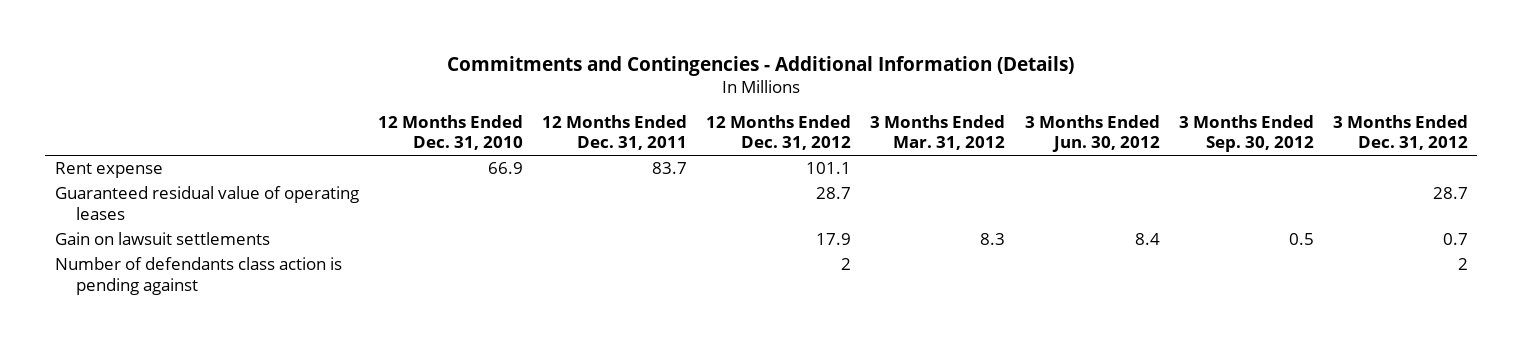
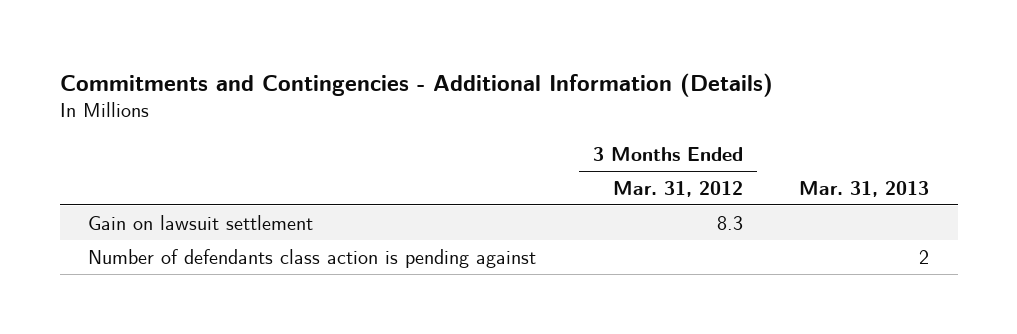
[378,115,524,151] 12 Months Ended Dec. 31, 2010 -> none
[542,115,688,151] 12 Months Ended Dec. 31, 2011 -> none
[706,115,852,151] 12 Months Ended Dec. 31, 2012 -> none
[1024,115,1160,153] 3 Months Ended Jun. 30, 2012 -> none
[1178,115,1314,153] 3 Months Ended Sep. 30, 2012 -> none
[1332,115,1468,151] 3 Months Ended Dec. 31, 2012 -> none
none -> [799,181,930,198] Mar. 31, 2013
[54,162,163,179] Rent expense -> none
[54,186,359,220] Guaranteed residual value of operating leases -> none
[54,232,270,246] Gain on lawsuit settlements -> [87,214,313,230] Gain on lawsuit settlement

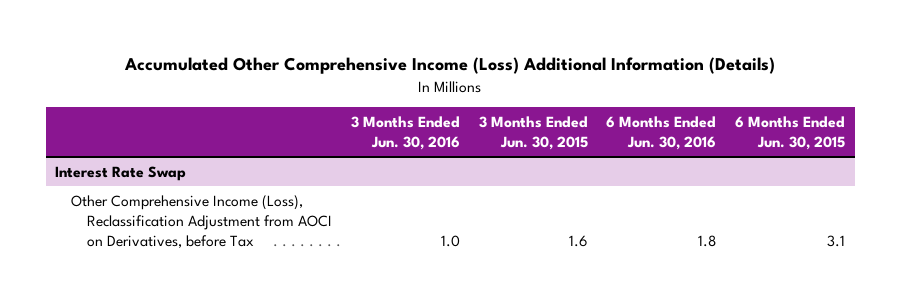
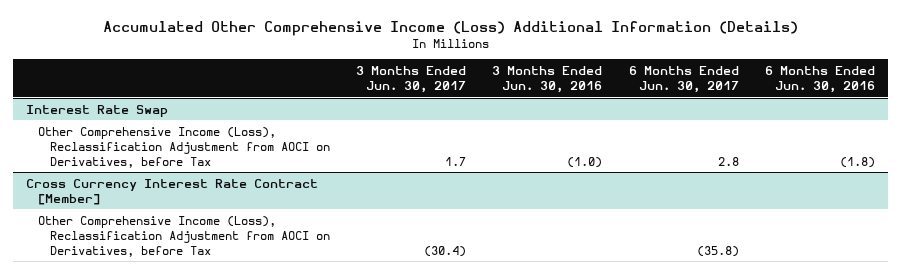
[478,115,588,151] 3 Months Ended Jun. 30, 2015 -> none
[735,115,846,151] 6 Months Ended Jun. 30, 2015 -> none
none -> [355,65,466,93] 3 Months Ended Jun. 30, 2017
none -> [628,65,739,93] 6 Months Ended Jun. 30, 2017
[440,235,460,248] 1.0 -> [567,156,603,168] (1.0)
[698,235,717,248] 1.8 -> [840,156,876,168] (1.8)
none -> [26,178,319,205] Cross Currency Interest Rate Contract [Member]
none -> [37,215,330,257] Other Comprehensive Income (Loss), Reclassification Adjustment from AOCI on Derivatives, before Tax

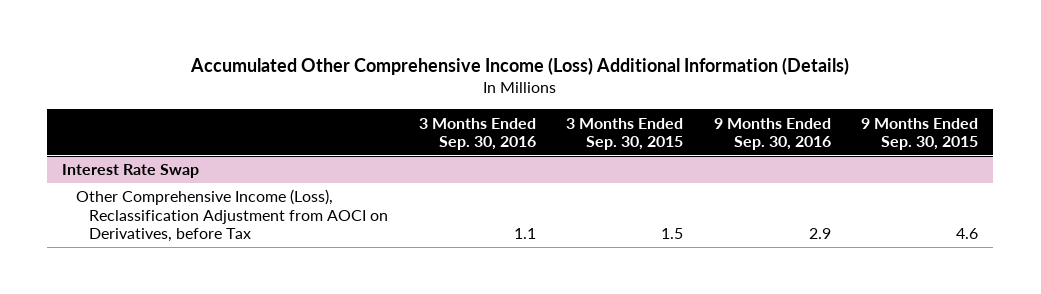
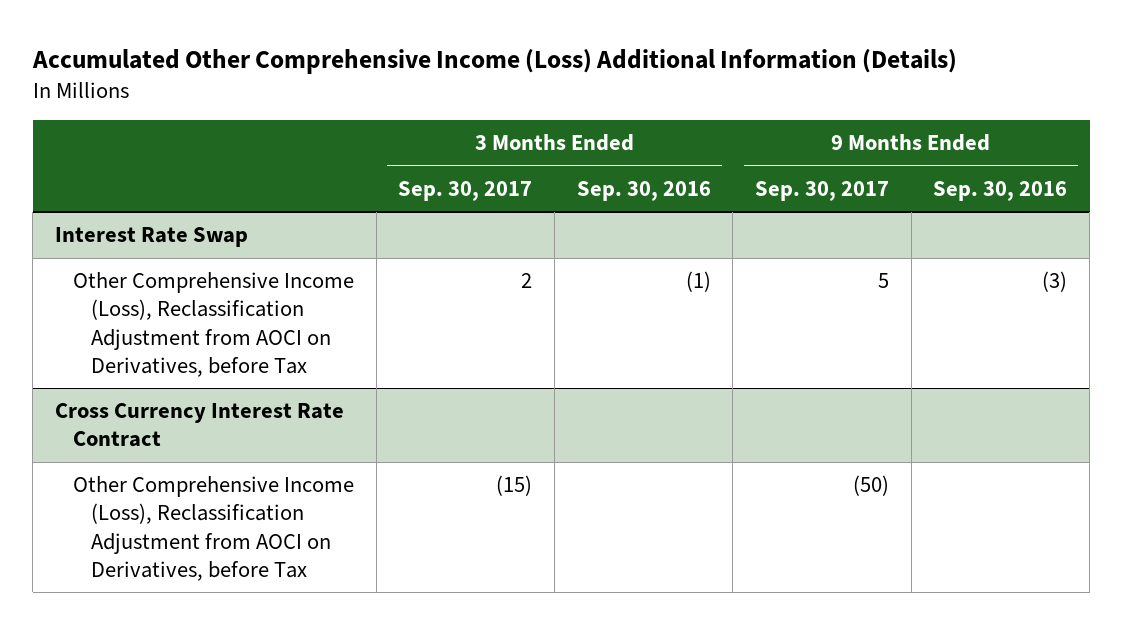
[566,117,684,150] 3 Months Ended Sep. 30, 2015 -> none
[861,117,979,150] 9 Months Ended Sep. 30, 2015 -> none
none -> [398,181,533,202] Sep. 30, 2017
none -> [755,181,890,202] Sep. 30, 2017
[513,227,536,239] 1.1 -> [685,271,711,293] (1)
[808,227,831,239] 2.9 -> [1042,271,1068,293] (3)
none -> [55,403,345,448] Cross Currency Interest Rate Contract
none -> [73,476,355,581] Other Comprehensive Income (Loss), Reclassification Adjustment from AOCI on Derivatives, before Tax

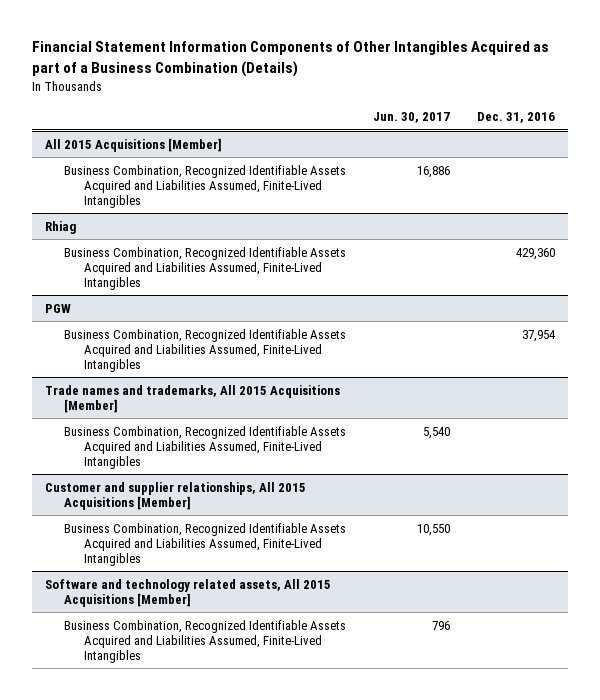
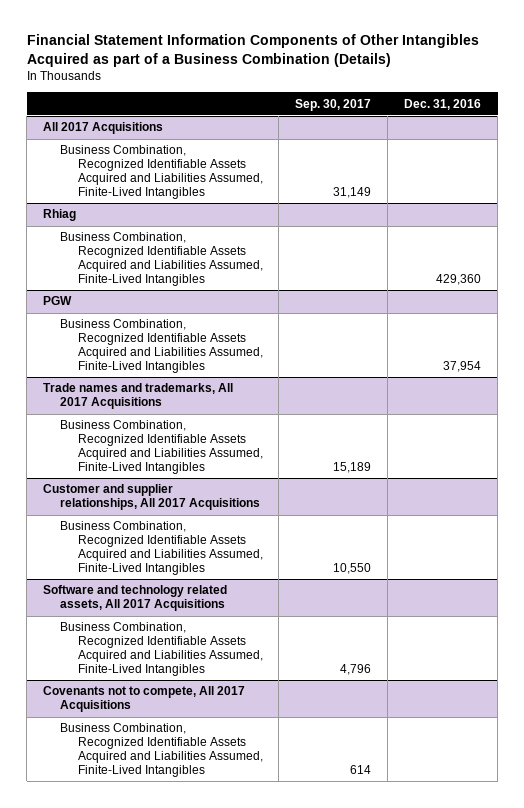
[373,112,451,124] Jun. 30, 2017 -> none
none -> [295,98,372,111] Sep. 30, 2017
[45,137,223,152] All 2015 Acquisitions [Member] -> [42,122,163,135] All 2017 Acquisitions
[45,384,341,413] Trade names and trademarks, All 2015 Acquisitions [Member] -> [42,383,233,410] Trade names and trademarks, All 2017 Acquisitions
[45,481,307,510] Customer and supplier relationships, All 2015 Acquisitions [Member] -> [42,484,261,511] Customer and supplier relationships, All 2017 Acquisitions
[45,578,332,607] Software and technology related assets, All 2015 Acquisitions [Member] -> [42,585,227,612] Software and technology related assets, All 2017 Acquisitions
none -> [42,686,245,713] Covenants not to compete, All 2017 Acquisitions
none -> [60,723,263,778] Business Combination, Recognized Identifiable Assets Acquired and Liabilities Assumed, Finite-Lived Intangibles

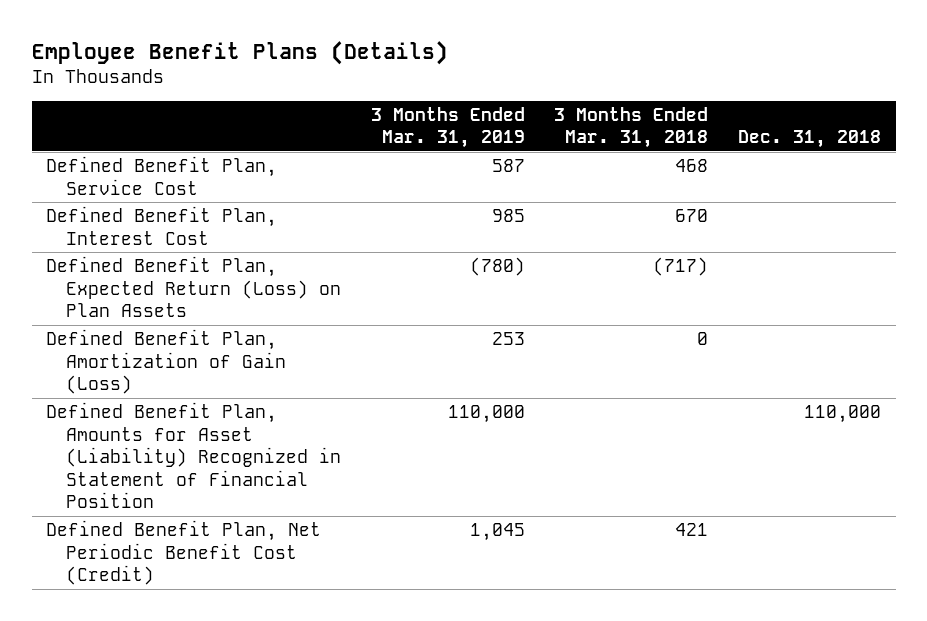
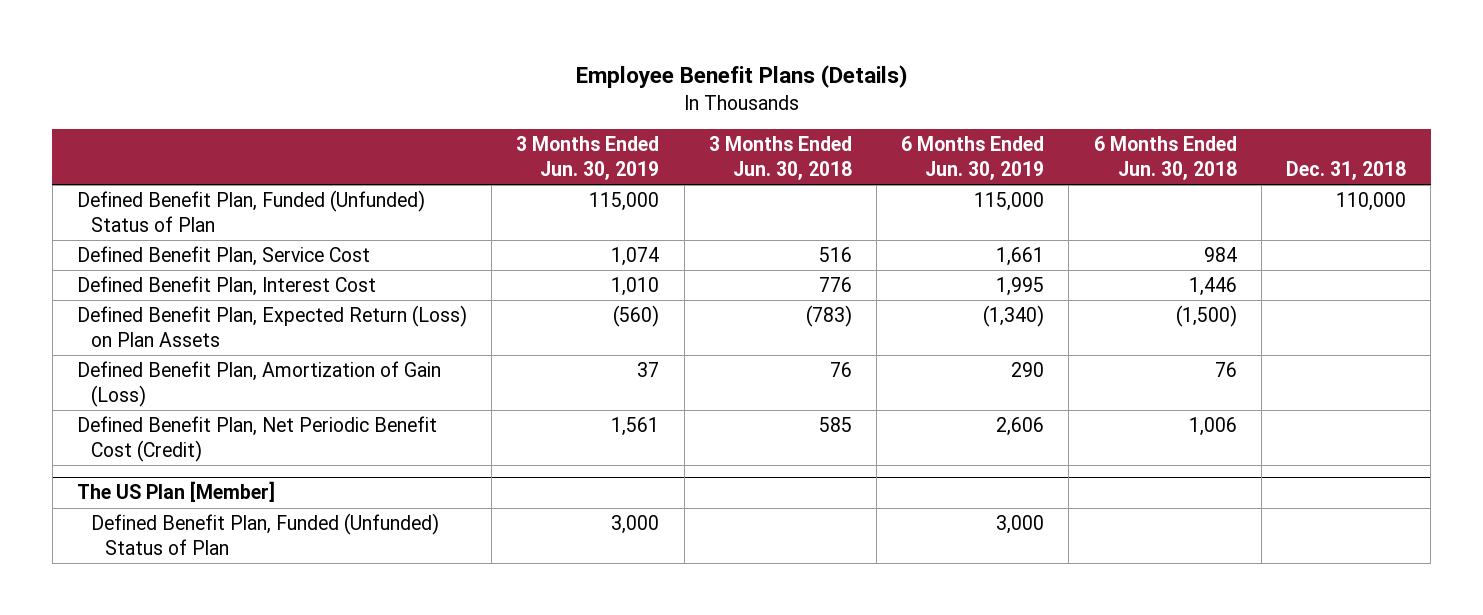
[370,106,525,149] 3 Months Ended Mar. 31, 2019 -> none
[554,106,709,149] 3 Months Ended Mar. 31, 2018 -> none
none -> [516,136,660,181] 3 Months Ended Jun. 30, 2019
none -> [708,136,852,181] 3 Months Ended Jun. 30, 2018
none -> [901,136,1045,181] 6 Months Ended Jun. 30, 2019
none -> [1093,136,1237,181] 6 Months Ended Jun. 30, 2018
none -> [77,190,426,232] Defined Benefit Plan, Funded (Unfunded) Status of Plan
[46,401,342,509] Defined Benefit Plan, Amounts for Asset (Liability) Recognized in Statement of Financial Position -> none
none -> [77,481,276,503] The US Plan [Member]
none -> [90,513,439,555] Defined Benefit Plan, Funded (Unfunded) Status of Plan

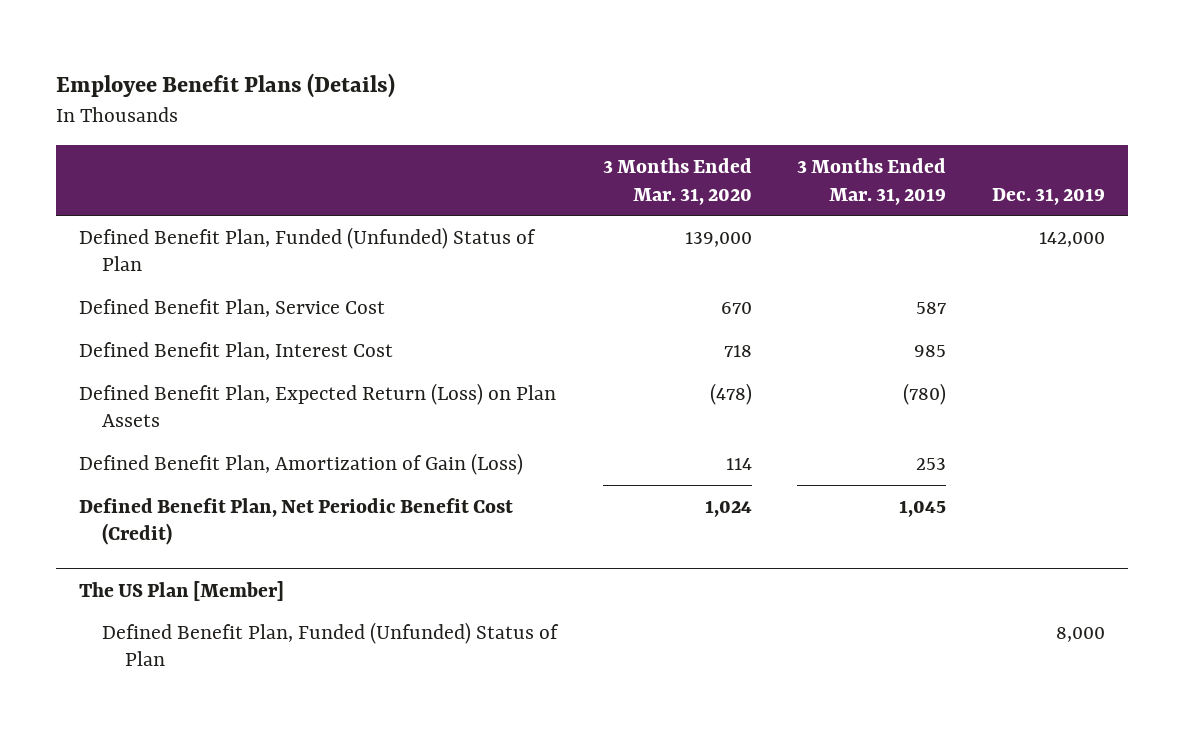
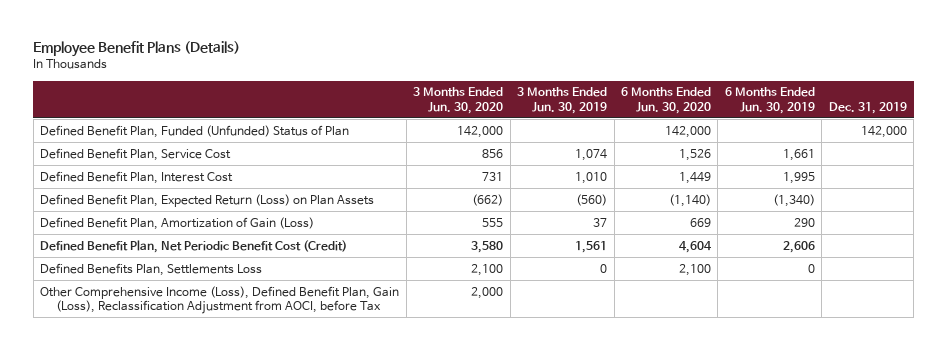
[602,158,752,205] 3 Months Ended Mar. 31, 2020 -> none
[797,158,947,205] 3 Months Ended Mar. 31, 2019 -> none
none -> [413,87,504,114] 3 Months Ended Jun. 30, 2020
none -> [517,87,608,114] 3 Months Ended Jun. 30, 2019
none -> [621,87,712,114] 6 Months Ended Jun. 30, 2020
none -> [724,87,815,114] 6 Months Ended Jun. 30, 2019
[79,580,285,601] The US Plan [Member] -> none
[101,621,559,667] Defined Benefit Plan, Funded (Unfunded) Status of Plan -> none
none -> [40,262,263,276] Defined Benefits Plan, Settlements Loss
none -> [40,285,400,315] Other Comprehensive Income (Loss), Defined Benefit Plan, Gain (Loss), Reclassification Adjustment from AOCI, before Tax

